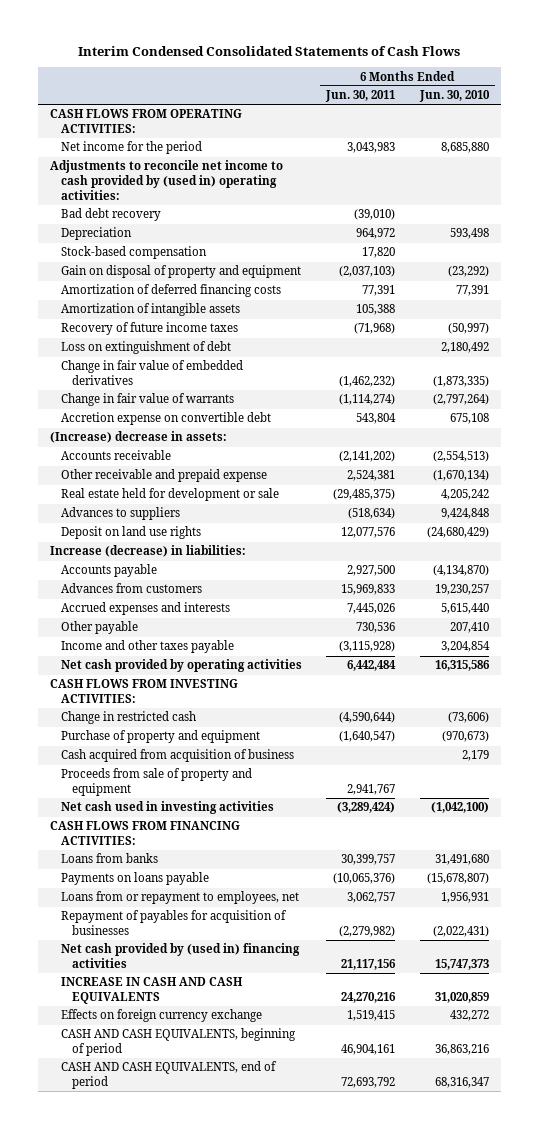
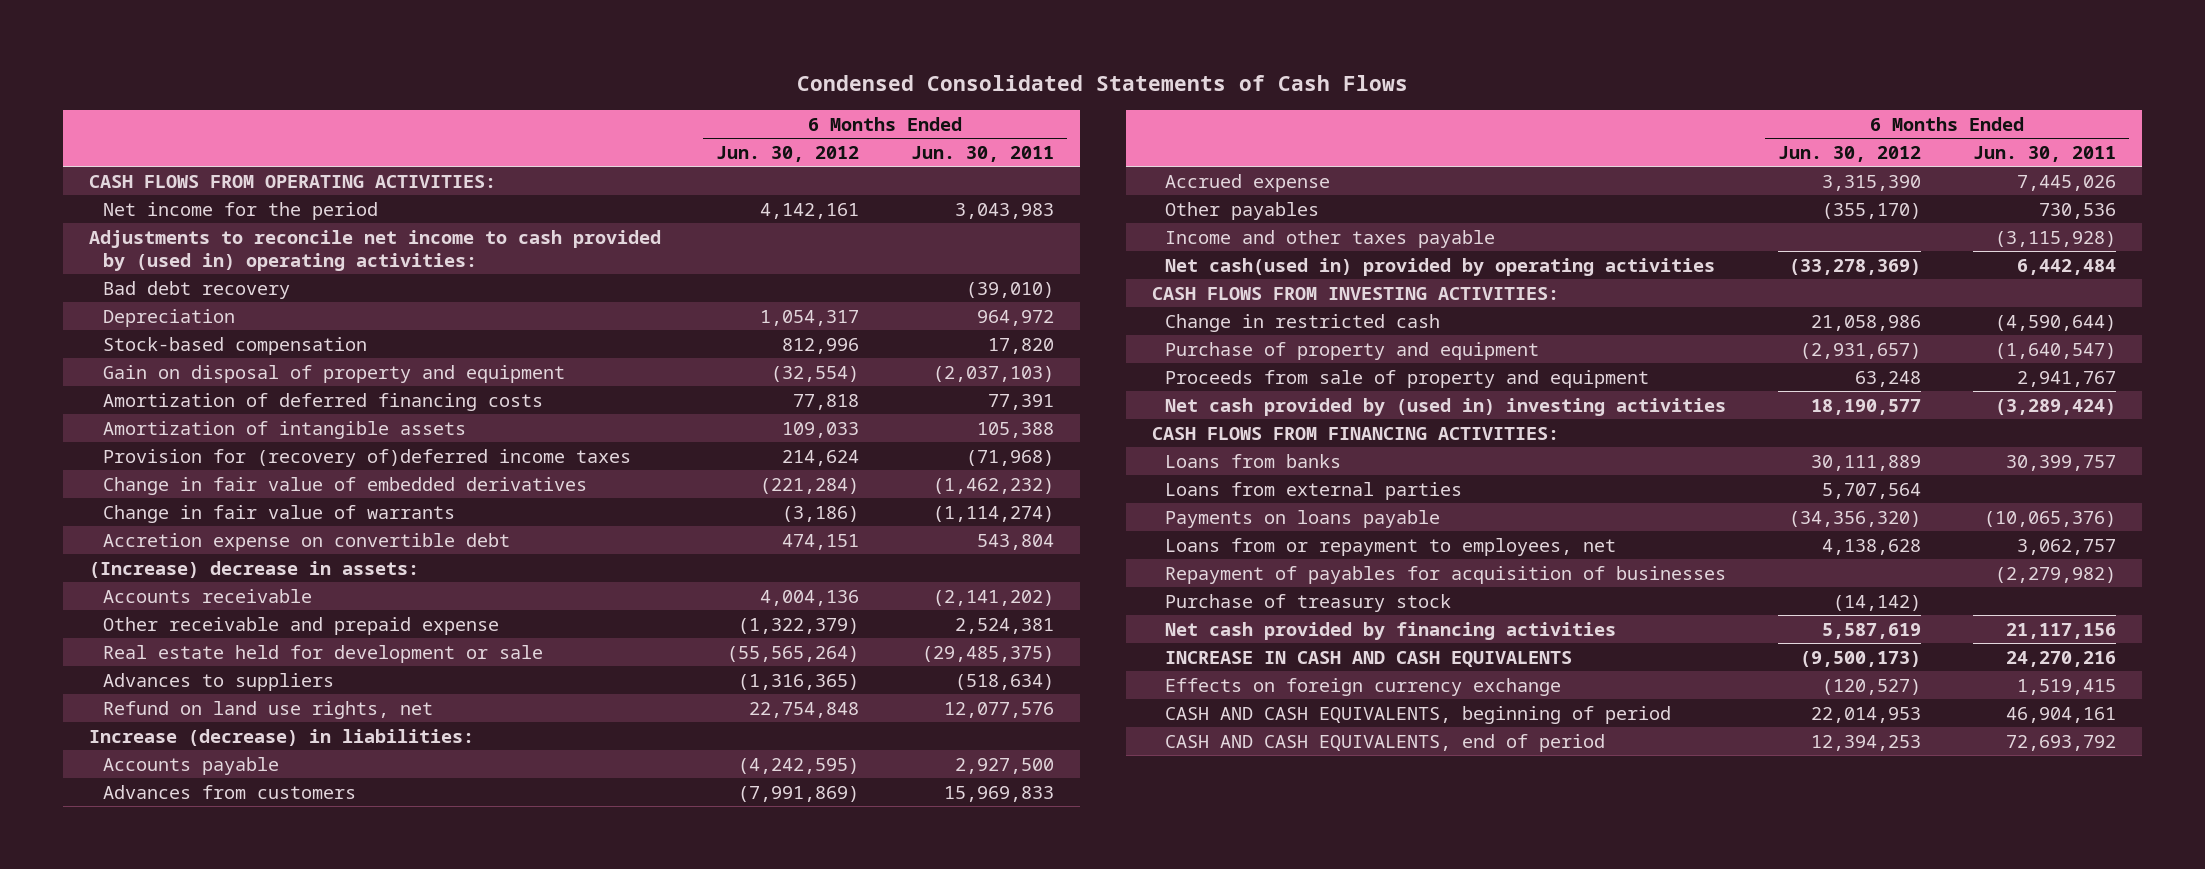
[78,45,461,56] Interim Condensed Consolidated Statements of Cash Flows -> [796,75,1408,92] Condensed Consolidated Statements of Cash Flows
[418,90,490,103] Jun. 30, 2010 -> none
none -> [715,145,859,162] Jun. 30, 2012
[61,341,232,355] Loss on extinguishment of debt -> none
[61,322,239,336] Recovery of future income taxes -> [102,448,631,467] Provision for (recovery of)deferred income taxes
[61,526,202,540] Deposit on land use rights -> [102,700,433,719] Refund on land use rights, net
[61,602,231,616] Accrued expenses and interests -> [1165,173,1331,192] Accrued expense
[61,621,139,635] Other payable -> [1165,201,1320,220] Other payables
[61,659,303,673] Net cash provided by operating activities -> [1165,257,1716,276] Net cash(used in) provided by operating activities
[61,749,295,763] Cash acquired from acquisition of business -> none
[61,801,275,815] Net cash used in investing activities -> [1165,397,1727,416] Net cash provided by (used in) investing activities
none -> [1165,481,1463,500] Loans from external parties
none -> [1165,593,1452,612] Purchase of treasury stock
[61,943,301,969] Net cash provided by (used in) financing activities -> [1165,621,1617,640] Net cash provided by financing activities

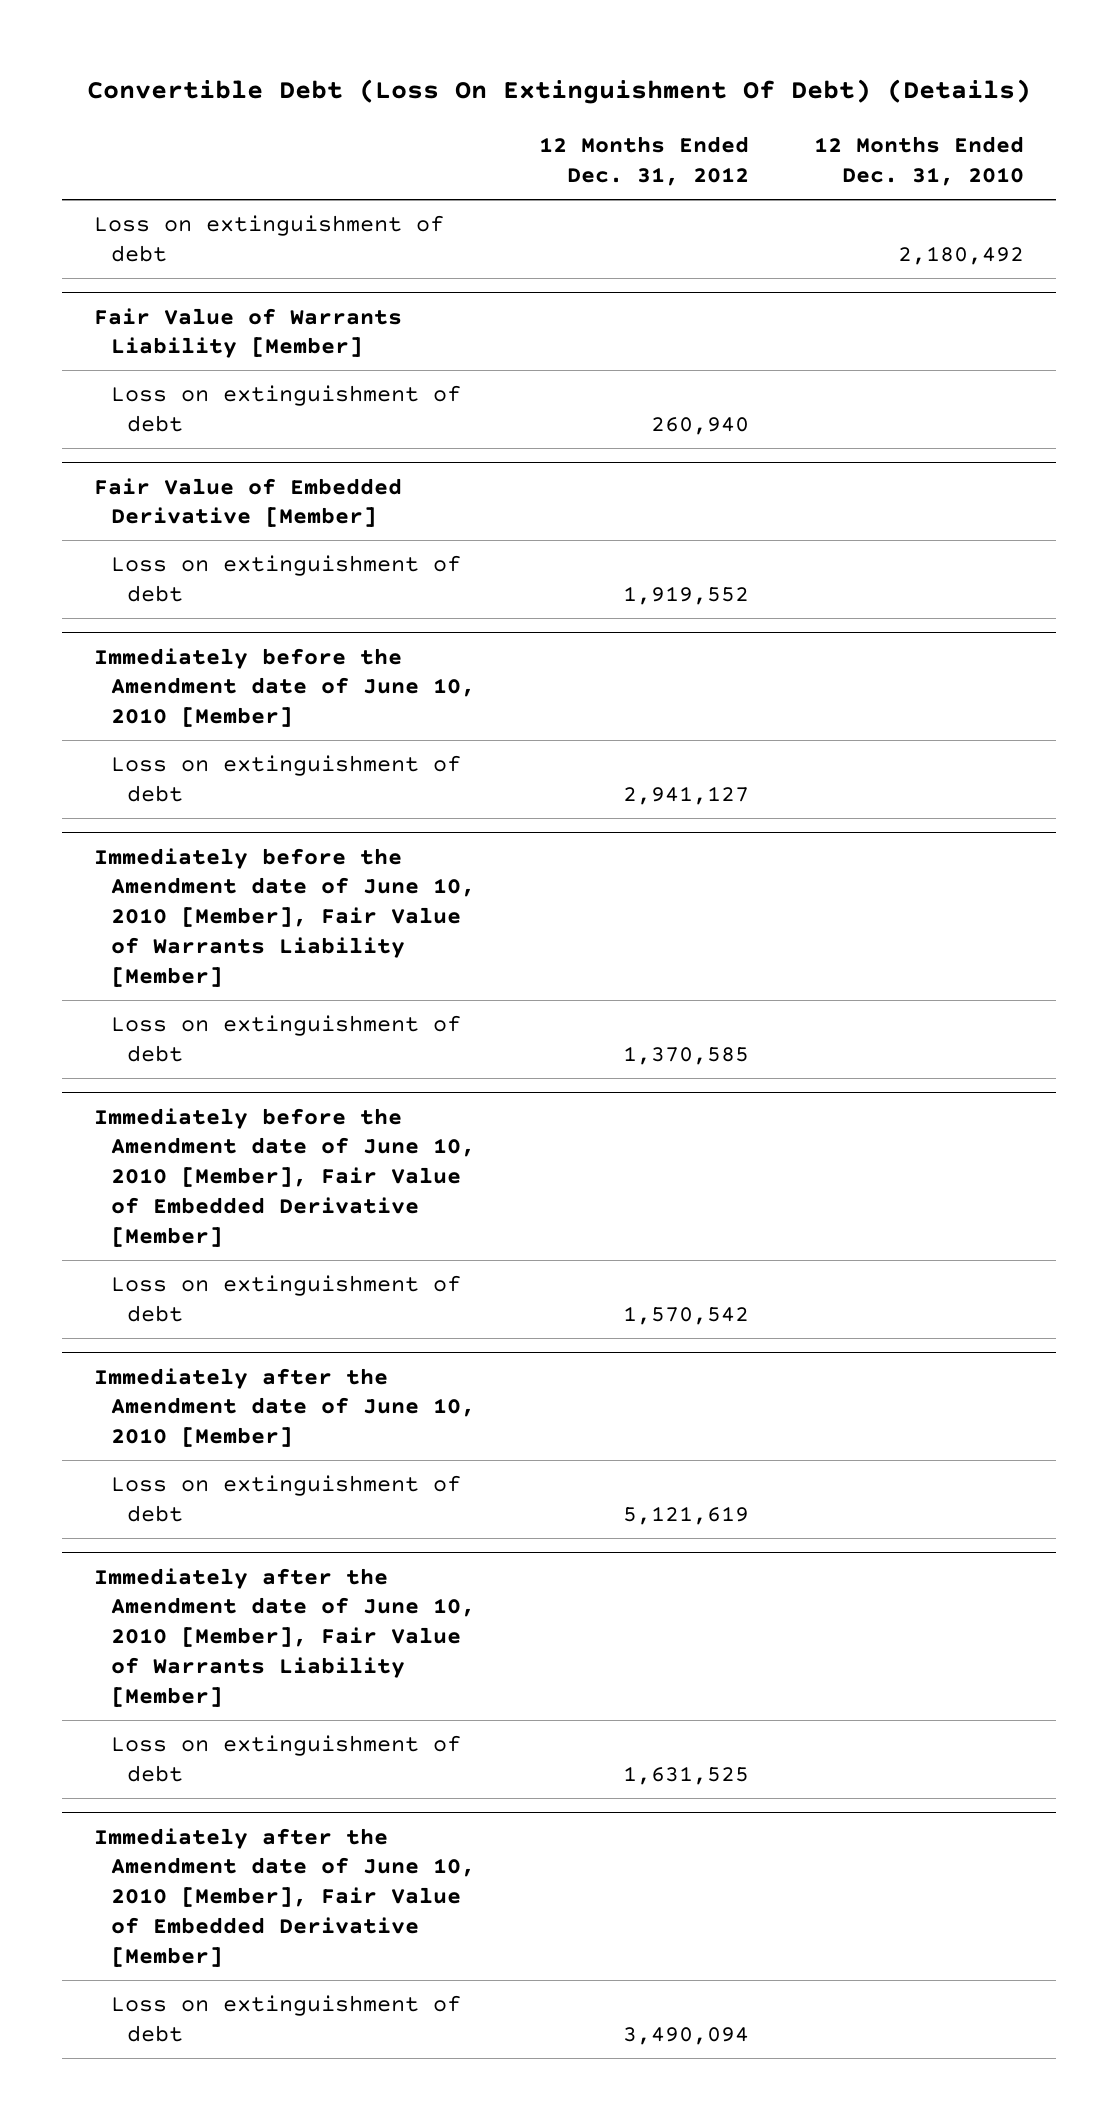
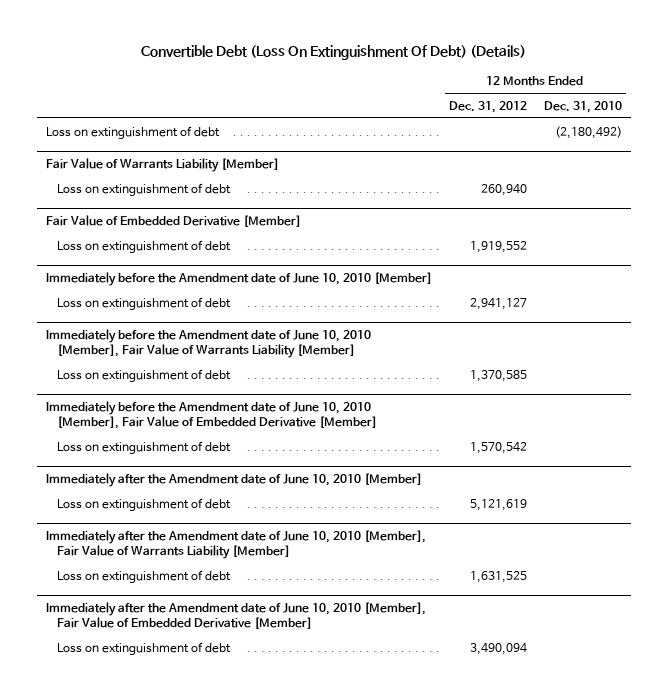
[897,245,1024,265] 2,180,492 -> [555,125,623,139] (2,180,492)

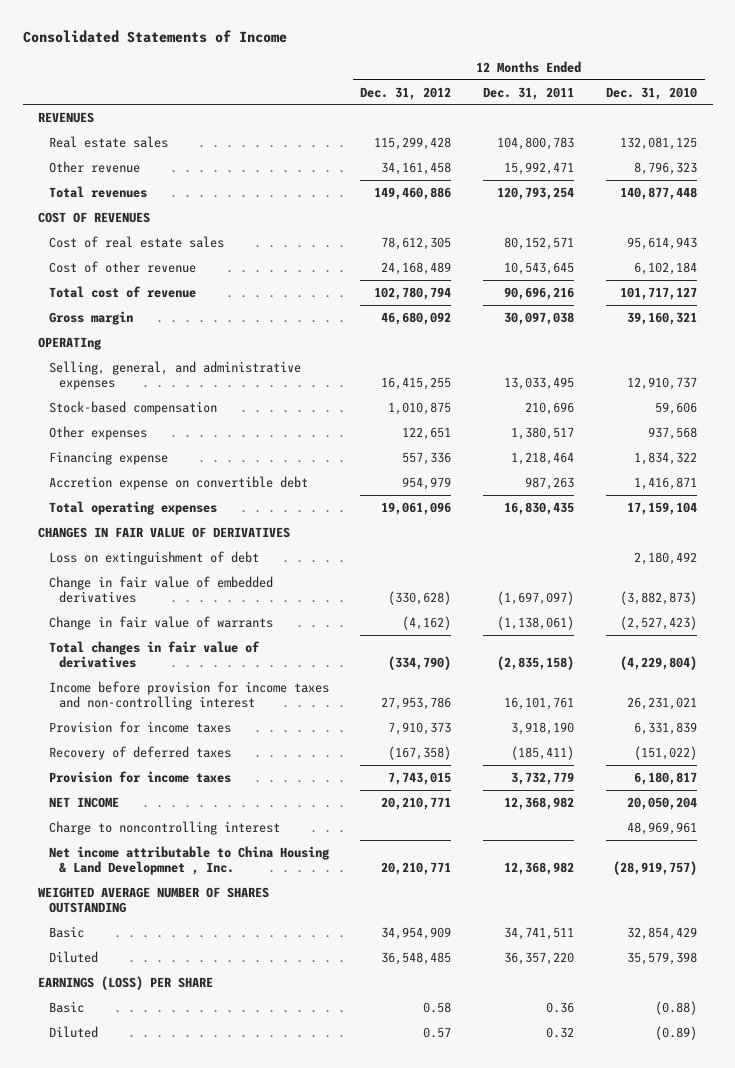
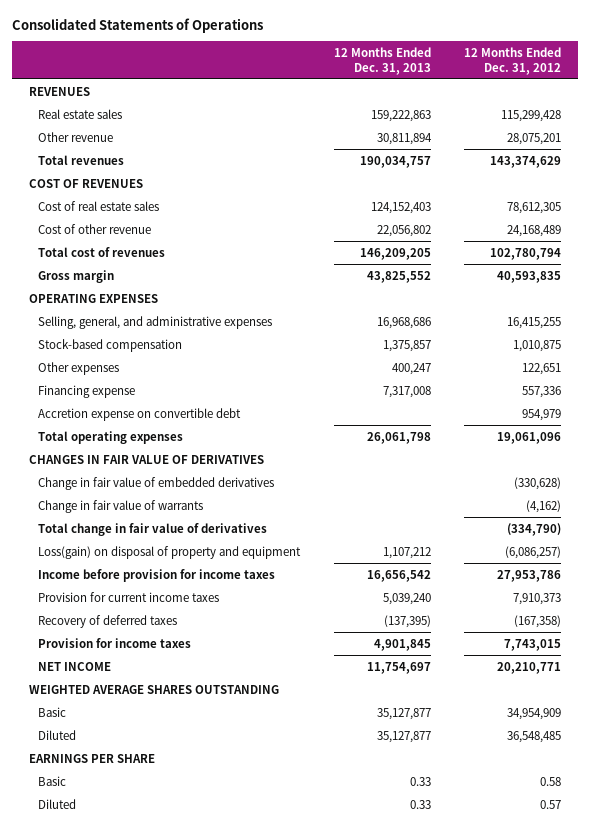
[22,30,287,44] Consolidated Statements of Income -> [11,17,263,33] Consolidated Statements of Operations
[483,86,575,100] Dec. 31, 2011 -> none
[606,86,698,100] Dec. 31, 2010 -> none
none -> [333,46,431,75] 12 Months Ended Dec. 31, 2013
[381,161,452,175] 34,161,458 -> [506,132,561,145] 28,075,201
[374,186,452,200] 149,460,886 -> [489,155,561,168] 143,374,629
[48,285,196,298] Total cost of revenue -> [38,246,166,257] Total cost of revenues
[381,311,452,325] 46,680,092 -> [496,270,561,283] 40,593,835
[38,336,103,350] OPERATIng -> [28,293,158,303] OPERATING EXPENSES
[48,550,259,565] Loss on extinguishment of debt -> none
[48,640,260,669] Total changes in fair value of derivatives -> [38,522,268,536] Total change in fair value of derivatives
none -> [38,545,302,559] Loss(gain) on disposal of property and equipment
[48,680,329,711] Income before provision for income taxes and non-controlling interest -> [38,568,276,582] Income before provision for income taxes
[48,720,231,733] Provision for income taxes -> [38,591,220,602] Provision for current income taxes
[48,820,280,835] Charge to noncontrolling interest -> none
[48,845,330,876] Net income attributable to China Housing & Land Developmnet , Inc. -> none
[38,886,270,914] WEIGHTED AVERAGE NUMBER OF SHARES OUTSTANDING -> [28,684,279,694] WEIGHTED AVERAGE SHARES OUTSTANDING
[38,975,214,990] EARNINGS (LOSS) PER SHARE -> [28,753,155,763] EARNINGS PER SHARE

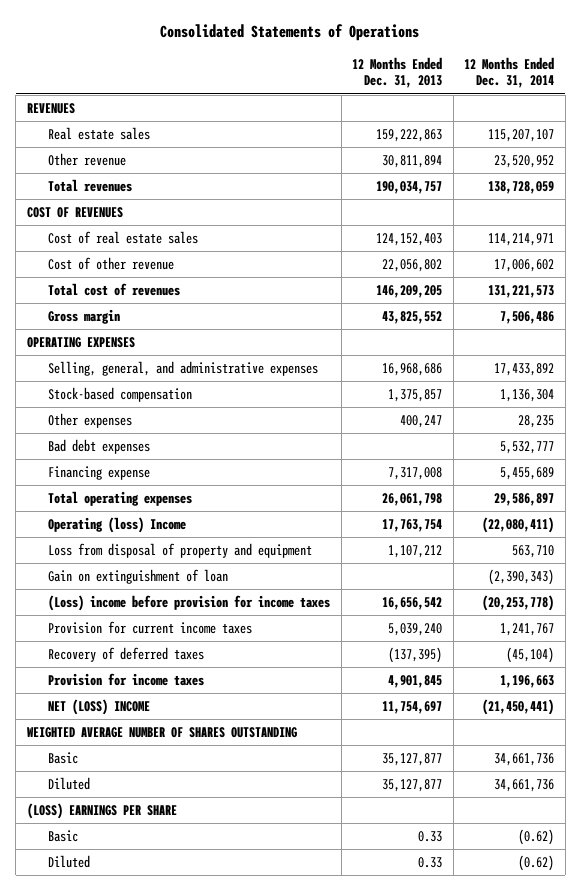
[463,46,561,75] 12 Months Ended Dec. 31, 2012 -> none
none -> [464,57,555,89] 12 Months Ended Dec. 31, 2014
none -> [48,438,151,454] Bad debt expenses
[38,407,242,421] Accretion expense on convertible debt -> none
[28,454,264,464] CHANGES IN FAIR VALUE OF DERIVATIVES -> none
[38,476,275,490] Change in fair value of embedded derivatives -> none
[38,499,204,513] Change in fair value of warrants -> none
[38,522,268,536] Total change in fair value of derivatives -> none
none -> [48,516,187,533] Operating (loss) Income
[38,545,302,559] Loss(gain) on disposal of property and equipment -> [48,542,313,558] Loss from disposal of property and equipment
none -> [48,568,229,584] Gain on extinguishment of loan
[38,568,276,582] Income before provision for income taxes -> [48,594,331,611] (Loss) income before provision for income taxes
[38,661,112,671] NET INCOME -> [48,698,151,715] NET (LOSS) INCOME
[28,684,279,694] WEIGHTED AVERAGE SHARES OUTSTANDING -> [26,726,297,738] WEIGHTED AVERAGE NUMBER OF SHARES OUTSTANDING
[28,753,155,763] EARNINGS PER SHARE -> [26,802,177,819] (LOSS) EARNINGS PER SHARE

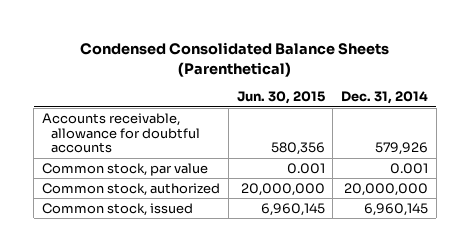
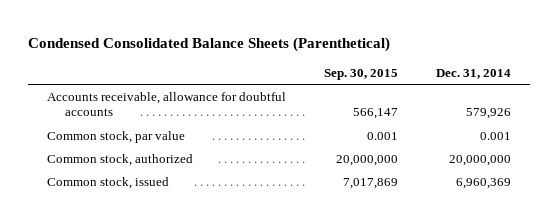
[236,91,325,105] Jun. 30, 2015 -> none
none -> [323,68,398,80] Sep. 30, 2015
[364,202,429,216] 6,960,145 -> [455,177,511,189] 6,960,369

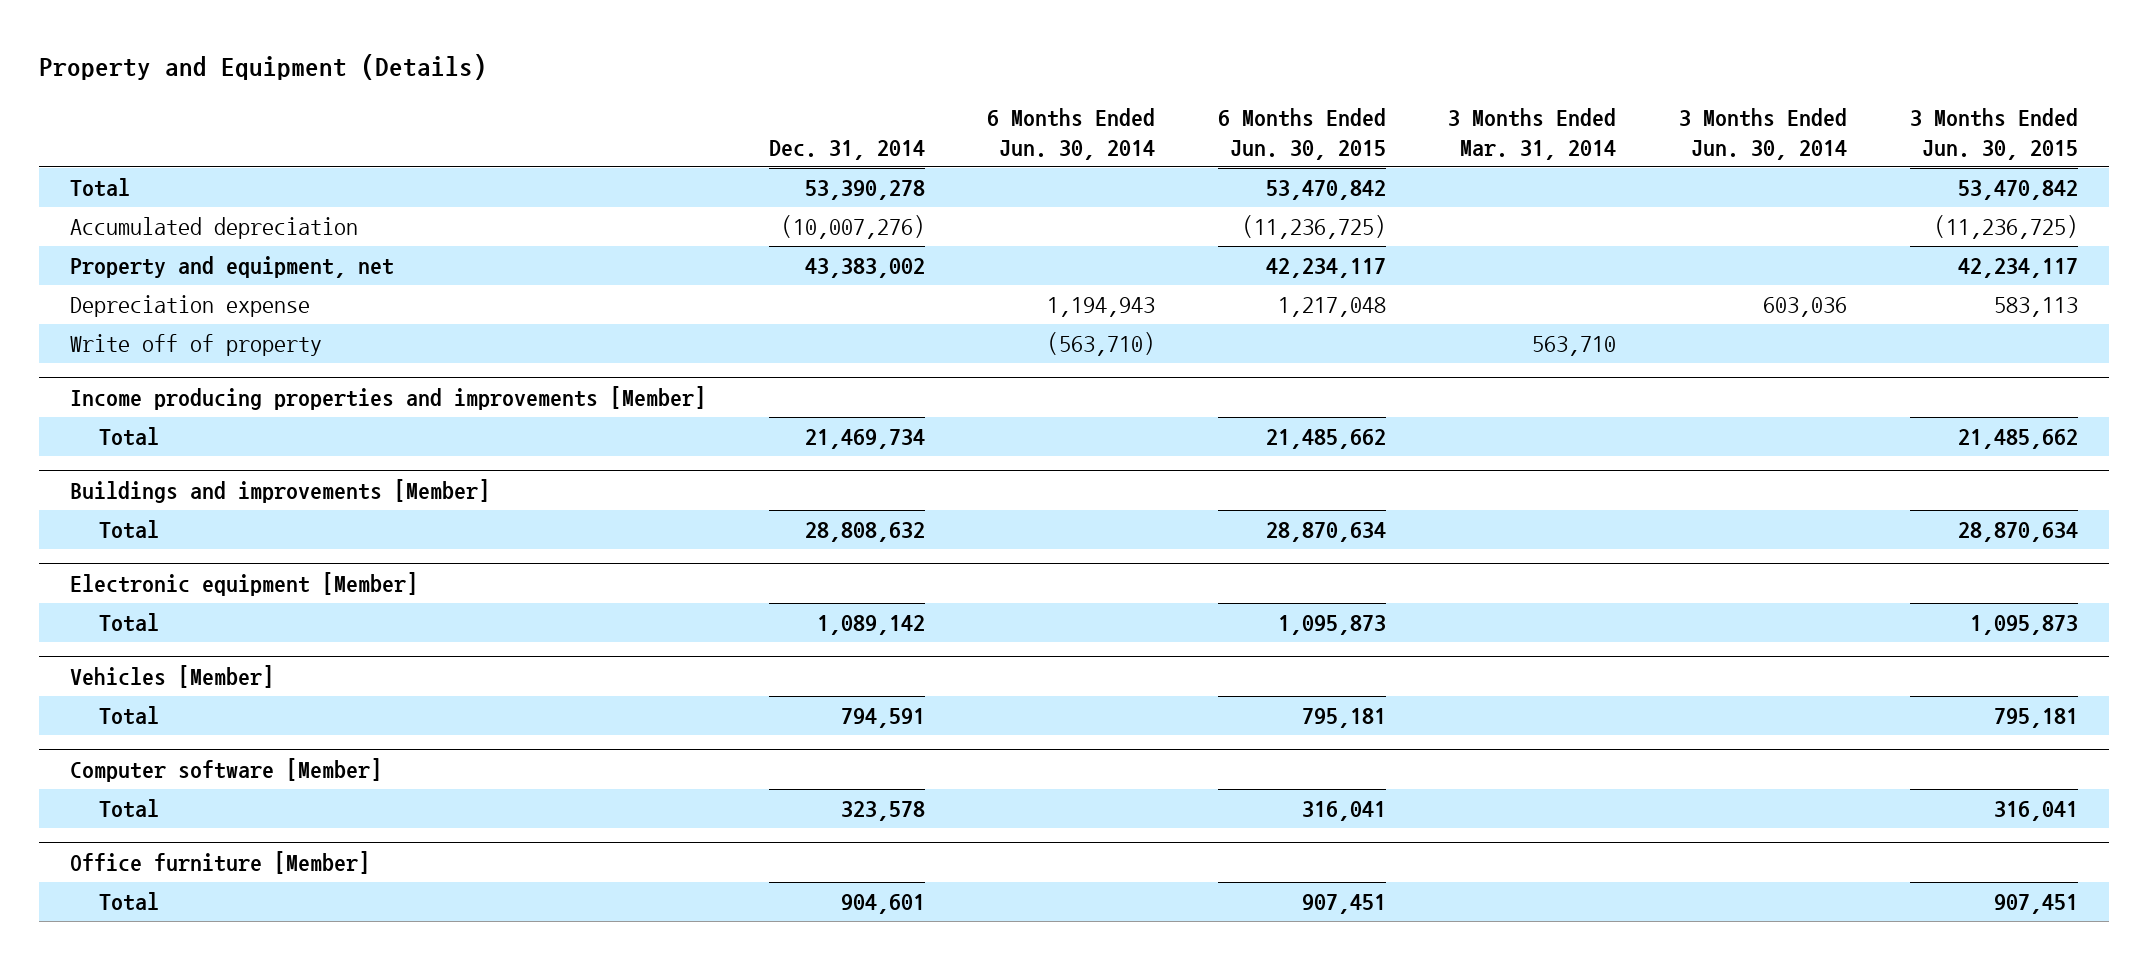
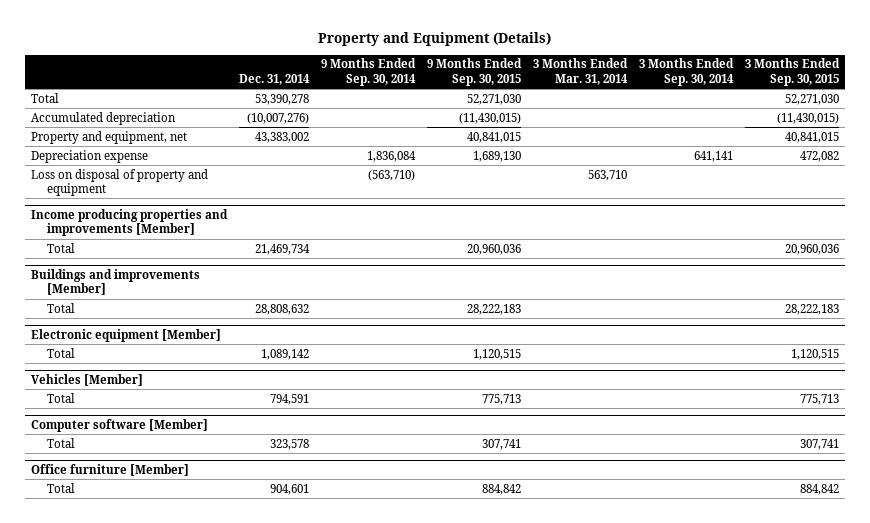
[987,108,1156,160] 6 Months Ended Jun. 30, 2014 -> none
[1217,108,1386,160] 6 Months Ended Jun. 30, 2015 -> none
[1679,108,1848,160] 3 Months Ended Jun. 30, 2014 -> none
[1909,108,2078,160] 3 Months Ended Jun. 30, 2015 -> none
none -> [320,58,416,86] 9 Months Ended Sep. 30, 2014
none -> [426,58,522,86] 9 Months Ended Sep. 30, 2015
none -> [639,58,735,86] 3 Months Ended Sep. 30, 2014
none -> [745,58,841,86] 3 Months Ended Sep. 30, 2015
[70,333,323,356] Write off of property -> [30,168,208,197] Loss on disposal of property and equipment

